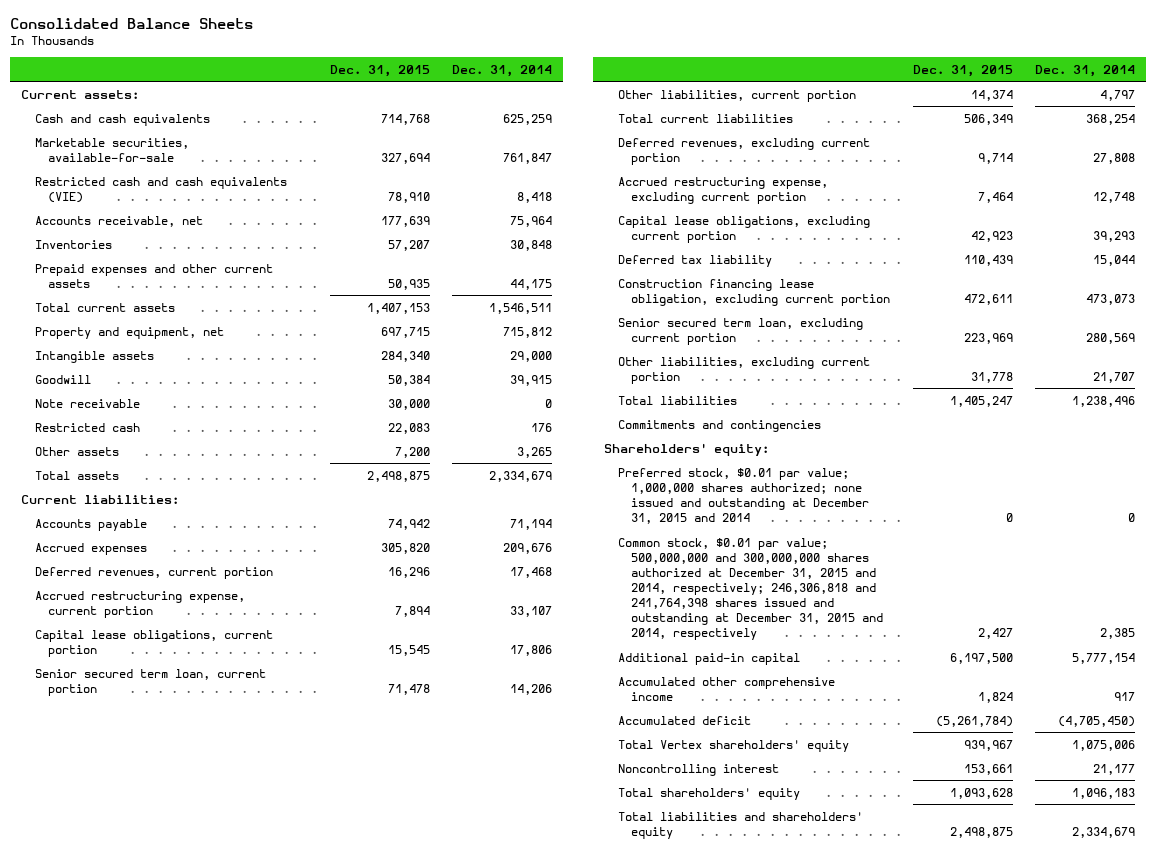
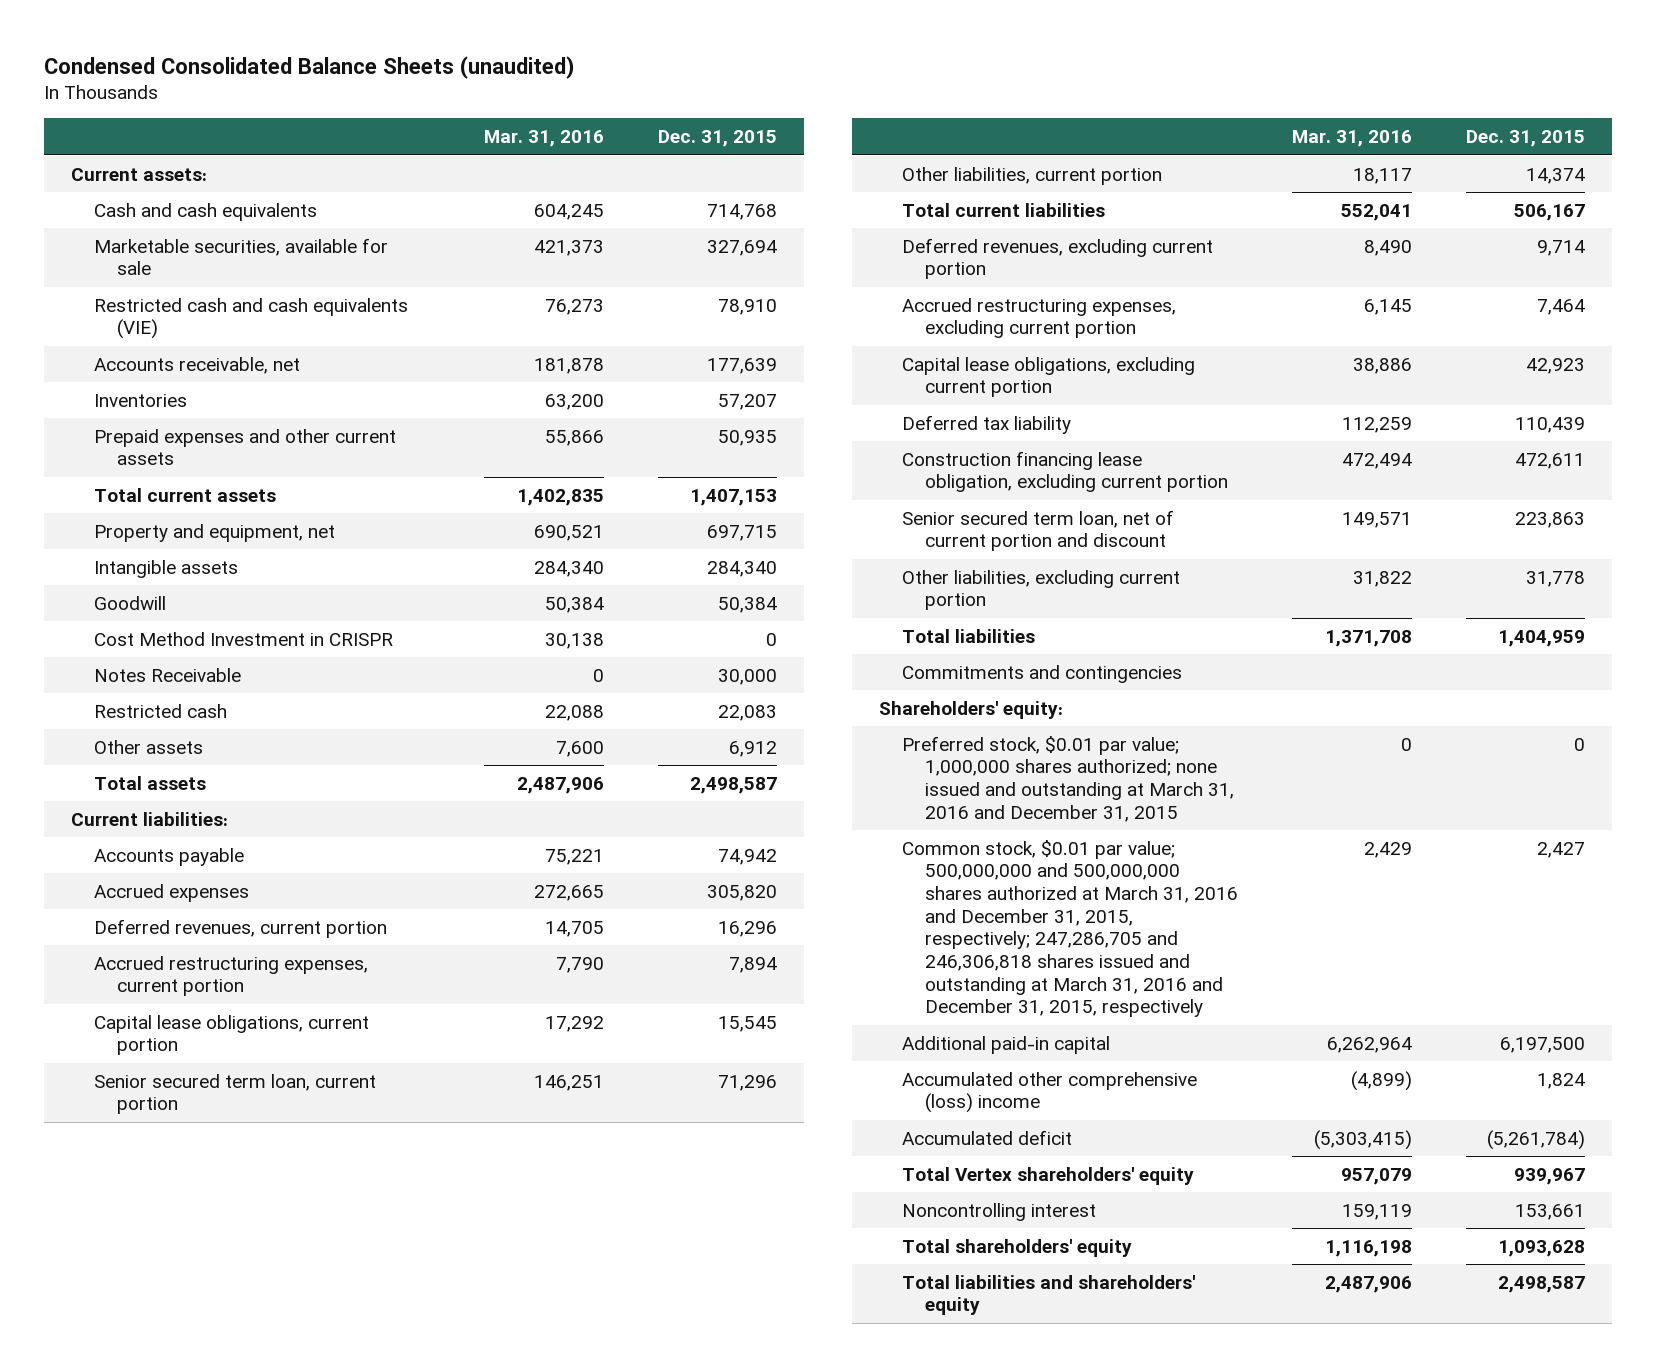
[9,17,253,29] Consolidated Balance Sheets -> [43,55,575,79] Condensed Consolidated Balance Sheets (unaudited)
[451,64,552,77] Dec. 31, 2014 -> none
none -> [484,130,605,148] Mar. 31, 2016
[34,137,189,162] Marketable securities, available-for-sale -> [94,237,389,276] Marketable securities, available for sale
none -> [94,631,394,646] Cost Method Investment in CRISPR
[34,398,140,408] Note receivable -> [94,667,242,682] Notes Receivable
[394,446,430,458] 7,200 -> [729,740,778,757] 6,912
[366,470,430,482] 2,498,875 -> [690,776,778,794] 2,498,587
[34,590,245,618] Accrued restructuring expense, current portion -> [94,955,369,997] Accrued restructuring expenses, current portion
[387,683,430,695] 71,478 -> [718,1074,778,1091] 71,296
[963,113,1013,125] 506,349 -> [1514,203,1586,221] 506,167
[617,176,828,204] Accrued restructuring expense, excluding current portion -> [902,297,1177,339] Accrued restructuring expenses, excluding current portion
[617,317,863,345] Senior secured term loan, excluding current portion -> [902,509,1175,552] Senior secured term loan, net of current portion and discount
[963,332,1013,344] 223,969 -> [1515,511,1586,528] 223,863
[949,395,1013,407] 1,405,247 -> [1498,629,1586,647] 1,404,959
[617,467,870,524] Preferred stock, $0.01 par value; 1,000,000 shares authorized; none issued and outstanding at December 31, 2015 and 2014 -> [902,735,1235,822] Preferred stock, $0.01 par value; 1,000,000 shares authorized; none issued and outstanding at March 31, 2016 and December 31, 2015
[617,537,884,641] Common stock, $0.01 par value; 500,000,000 and 300,000,000 shares authorized at December 31, 2015 and 2014, respectively; 246,306,818 and 241,764,398 shares issued and outstanding at December 31, 2015 and 2014, respectively -> [902,839,1239,1018] Common stock, $0.01 par value; 500,000,000 and 500,000,000 shares authorized at March 31, 2016 and December 31, 2015, respectively; 247,286,705 and 246,306,818 shares issued and outstanding at March 31, 2016 and December 31, 2015, respectively
[617,676,835,701] Accumulated other comprehensive income -> [902,1071,1198,1114] Accumulated other comprehensive (loss) income
[949,826,1013,838] 2,498,875 -> [1498,1275,1586,1293] 2,498,587

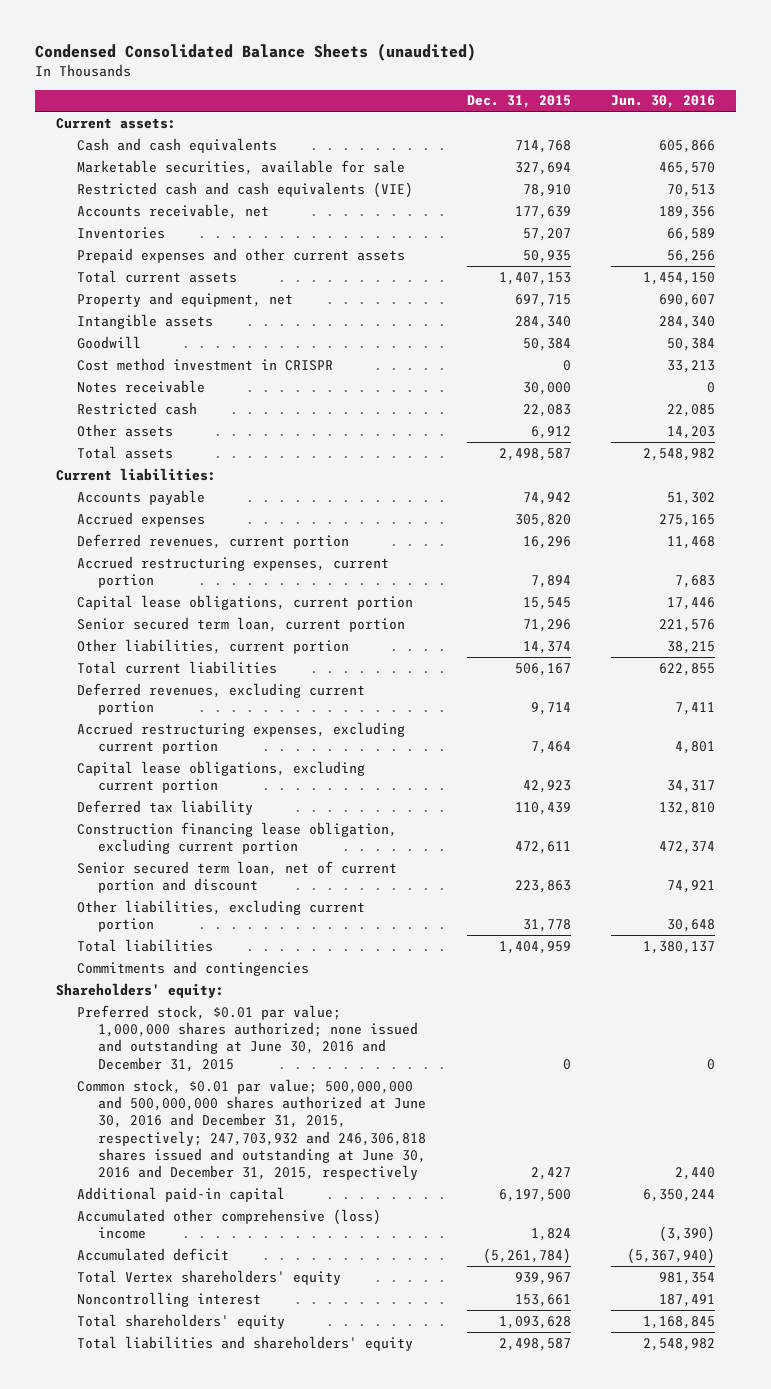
[484,130,605,148] Mar. 31, 2016 -> none
none -> [611,95,716,109] Jun. 30, 2016
[94,631,394,646] Cost Method Investment in CRISPR -> [76,357,333,371] Cost method investment in CRISPR
[94,667,242,682] Notes Receivable -> [76,379,205,393] Notes receivable
[902,735,1235,822] Preferred stock, $0.01 par value; 1,000,000 shares authorized; none issued and outstanding at March 31, 2016 and December 31, 2015 -> [76,1004,418,1072] Preferred stock, $0.01 par value; 1,000,000 shares authorized; none issued and outstanding at June 30, 2016 and December 31, 2015
[902,839,1239,1018] Common stock, $0.01 par value; 500,000,000 and 500,000,000 shares authorized at March 31, 2016 and December 31, 2015, respectively; 247,286,705 and 246,306,818 shares issued and outstanding at March 31, 2016 and December 31, 2015, respectively -> [76,1078,426,1181] Common stock, $0.01 par value; 500,000,000 and 500,000,000 shares authorized at June 30, 2016 and December 31, 2015, respectively; 247,703,932 and 246,306,818 shares issued and outstanding at June 30, 2016 and December 31, 2015, respectively

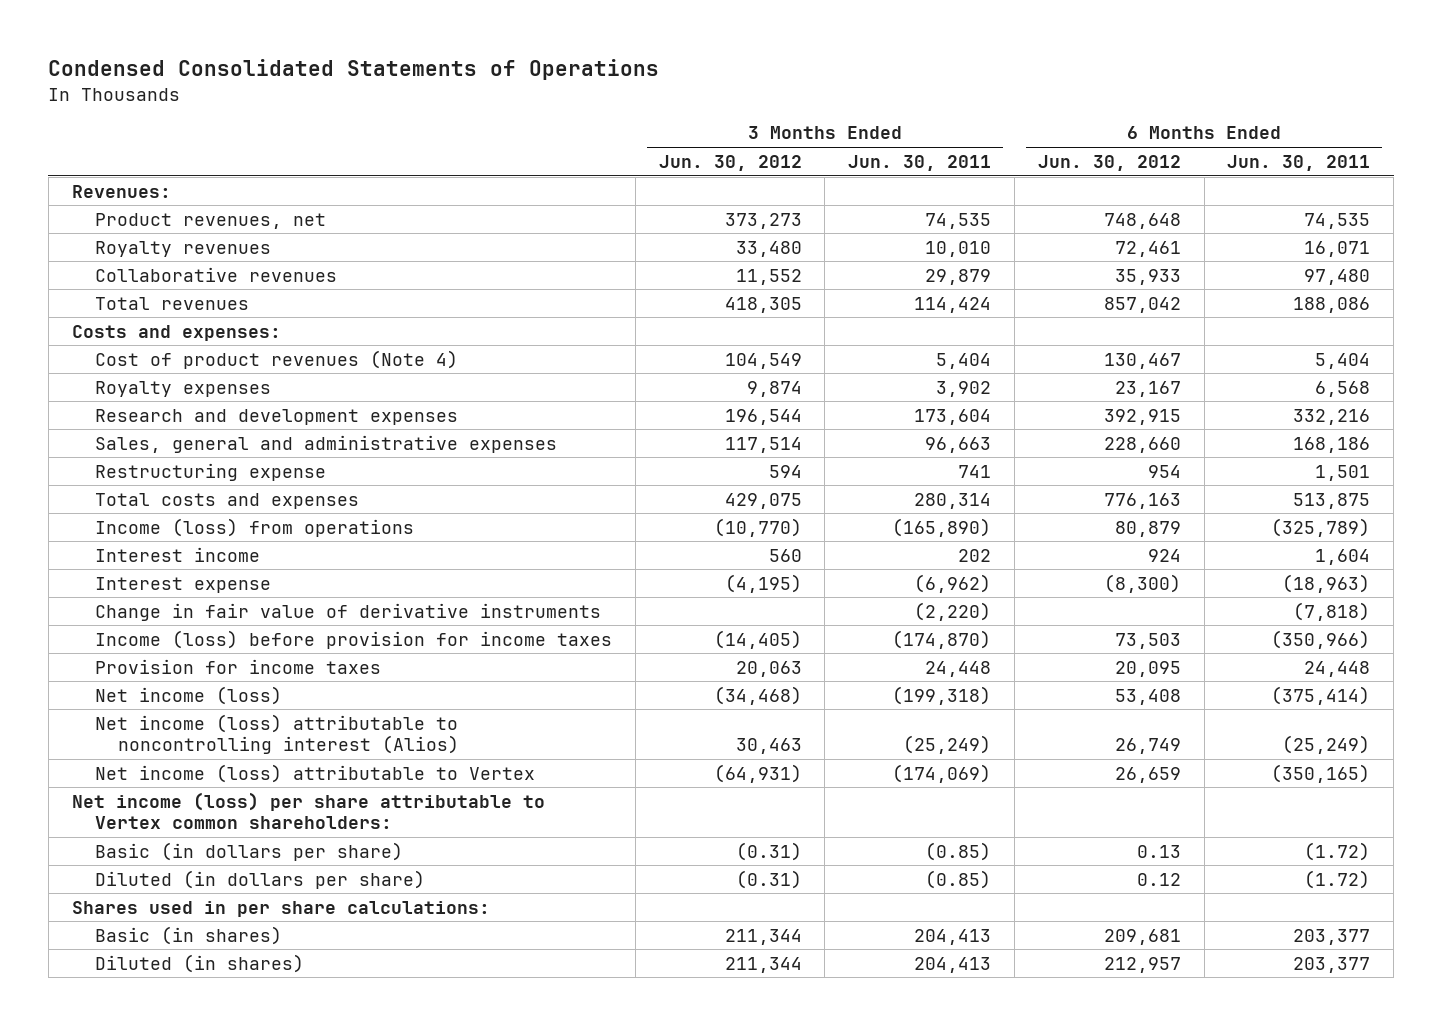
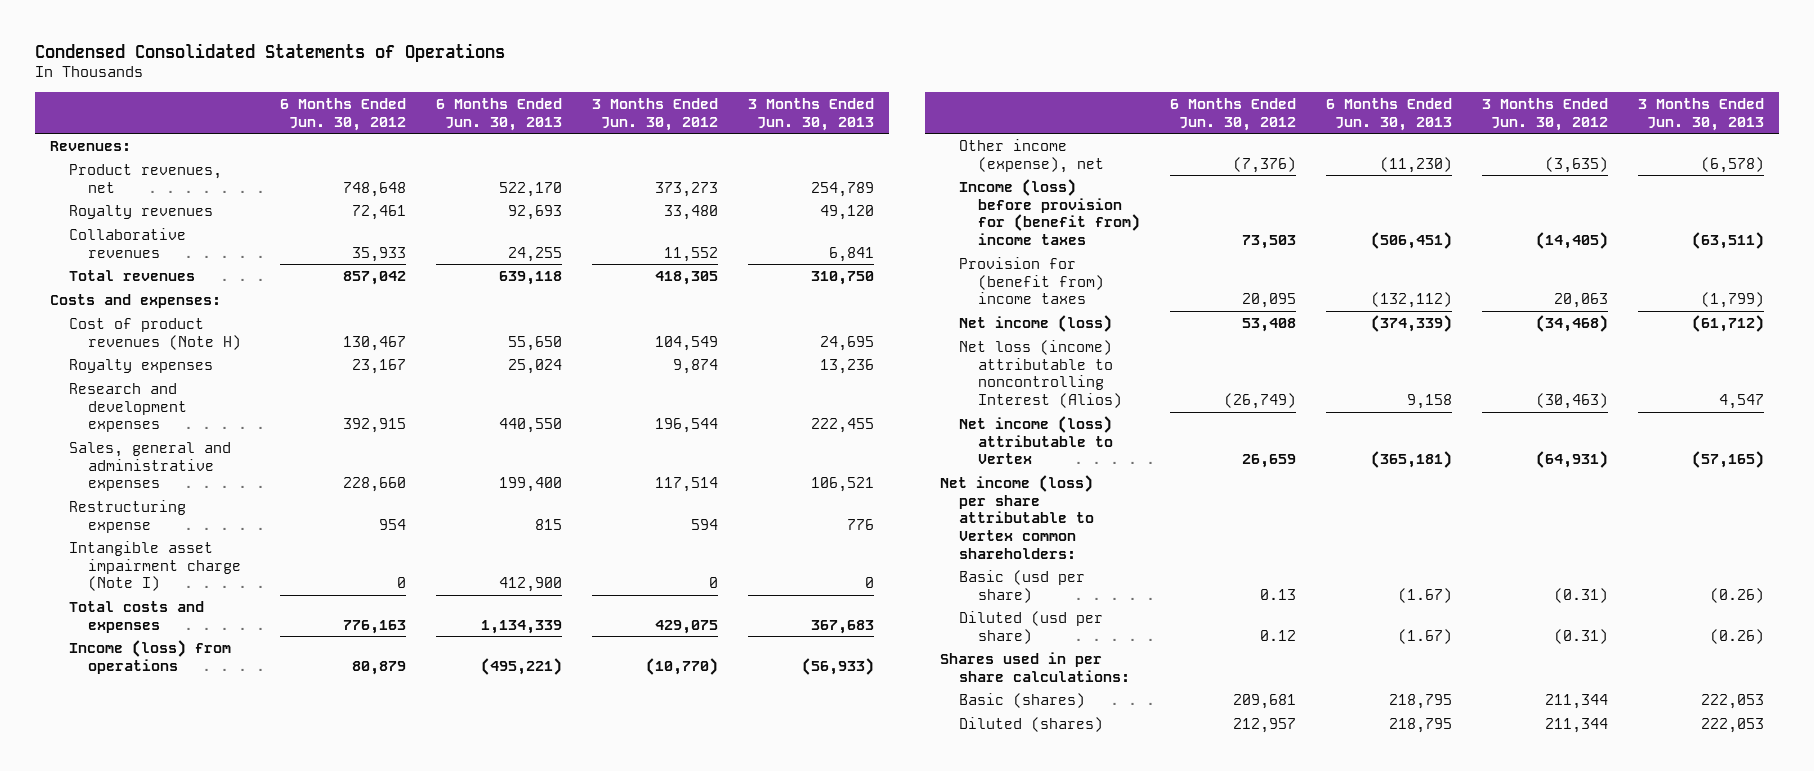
[848,154,992,171] Jun. 30, 2011 -> none
[1227,154,1371,171] Jun. 30, 2011 -> none
none -> [435,97,562,131] 6 Months Ended Jun. 30, 2013
none -> [747,97,874,131] 3 Months Ended Jun. 30, 2013
[95,349,459,369] Cost of product revenues (Note 4) -> [68,317,241,350] Cost of product revenues (Note H)
none -> [68,540,241,592] Intangible asset impairment charge (Note I)
[95,546,261,562] Interest income -> none
[95,576,272,593] Interest expense -> none
[95,602,602,621] Change in fair value of derivative instruments -> none
none -> [959,138,1105,173] Other income (expense), net
[95,629,613,649] Income (loss) before provision for income taxes -> [959,178,1141,245] Income (loss) before provision for (benefit from) income taxes
[95,658,382,674] Provision for income taxes -> [959,256,1105,305] Provision for (benefit from) income taxes
[95,713,460,755] Net income (loss) attributable to noncontrolling interest (Alios) -> [959,339,1123,408] Net loss (income) attributable to noncontrolling Interest (Alios)
[735,738,802,755] 30,463 -> [1536,392,1609,409] (30,463)
[1114,738,1181,755] 26,749 -> [1224,392,1297,409] (26,749)
[95,841,404,861] Basic (in dollars per share) -> [959,569,1086,603] Basic (usd per share)
[95,869,426,889] Diluted (in dollars per share) -> [959,610,1104,644] Diluted (usd per share)
[95,925,283,945] Basic (in shares) -> [959,692,1086,708] Basic (shares)
[95,953,305,973] Diluted (in shares) -> [959,716,1104,732] Diluted (shares)

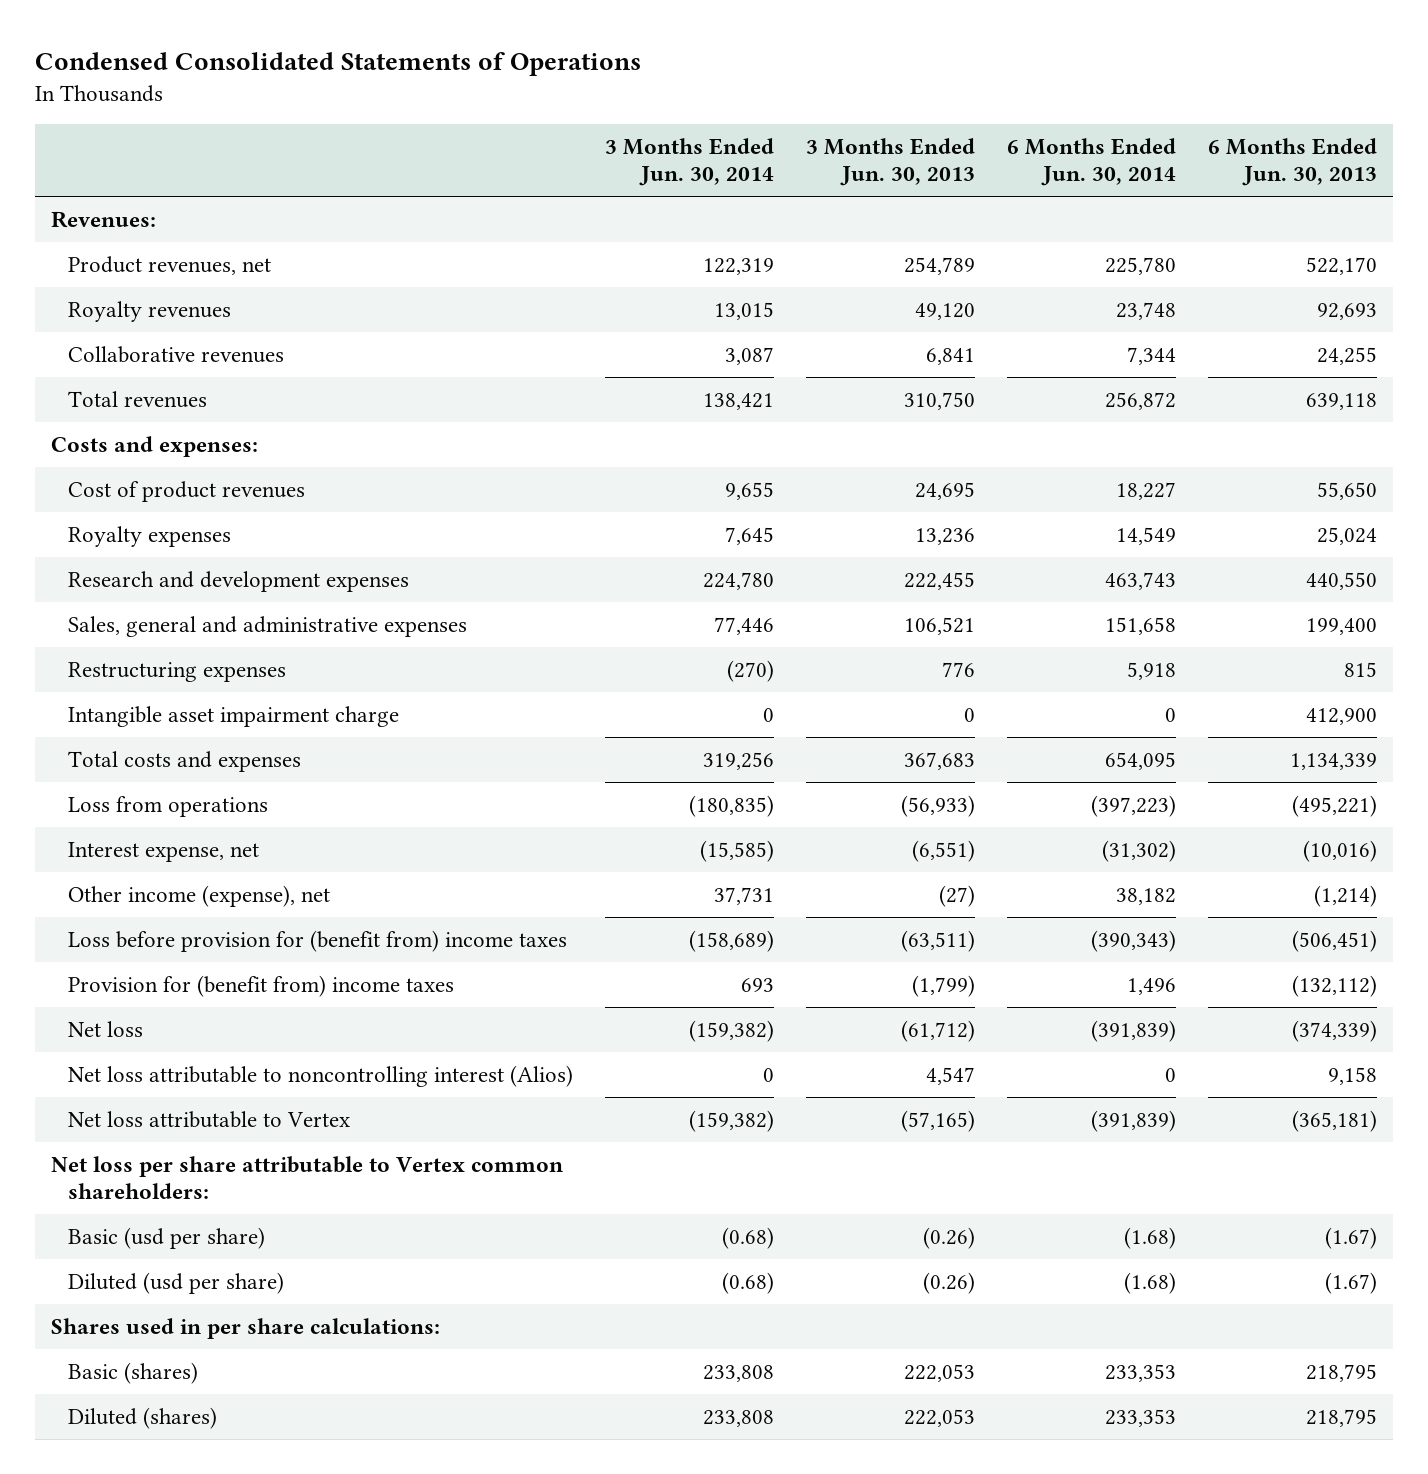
[279,97,406,131] 6 Months Ended Jun. 30, 2012 -> none
[591,97,718,131] 3 Months Ended Jun. 30, 2012 -> none
none -> [604,138,774,187] 3 Months Ended Jun. 30, 2014
none -> [1006,138,1176,187] 6 Months Ended Jun. 30, 2014
[68,317,241,350] Cost of product revenues (Note H) -> [67,481,305,503] Cost of product revenues
[68,499,186,533] Restructuring expense -> [67,662,286,683] Restructuring expenses
[68,540,241,592] Intangible asset impairment charge (Note I) -> [67,706,399,728] Intangible asset impairment charge
[68,639,231,674] Income (loss) from operations -> [67,796,268,818] Loss from operations
none -> [67,842,259,863] Interest expense, net
[1380,156,1453,173] (11,230) -> [1313,885,1377,908] (1,214)
[1701,156,1765,173] (6,578) -> [938,885,975,908] (27)
[959,178,1141,245] Income (loss) before provision for (benefit from) income taxes -> [67,930,567,953] Loss before provision for (benefit from) income taxes
[959,314,1113,332] Net income (loss) -> [67,1021,143,1038] Net loss
[959,339,1123,408] Net loss (income) attributable to noncontrolling Interest (Alios) -> [67,1065,573,1088] Net loss attributable to noncontrolling interest (Alios)
[959,415,1114,465] Net income (loss) attributable to Vertex -> [67,1111,350,1129] Net loss attributable to Vertex
[940,474,1095,559] Net income (loss) per share attributable to Vertex common shareholders: -> [50,1156,563,1199] Net loss per share attributable to Vertex common shareholders:

